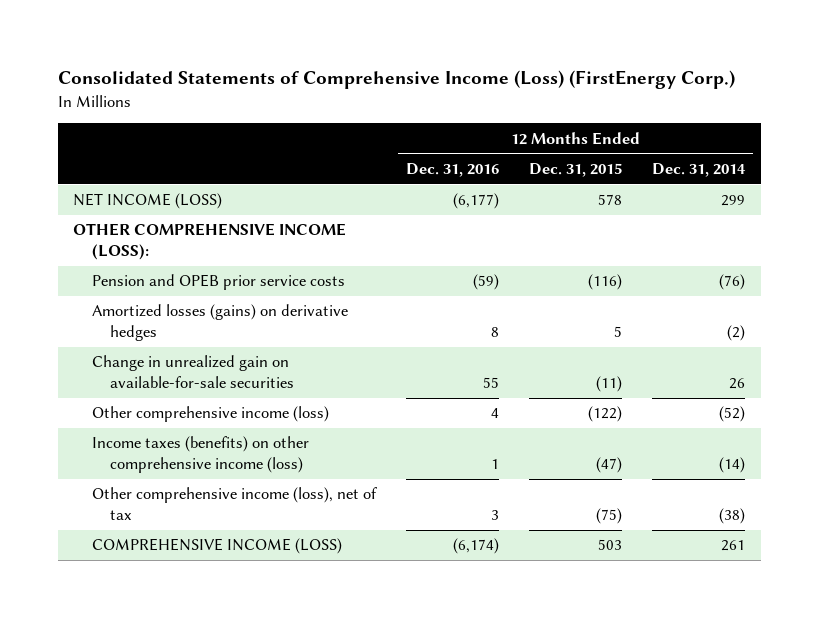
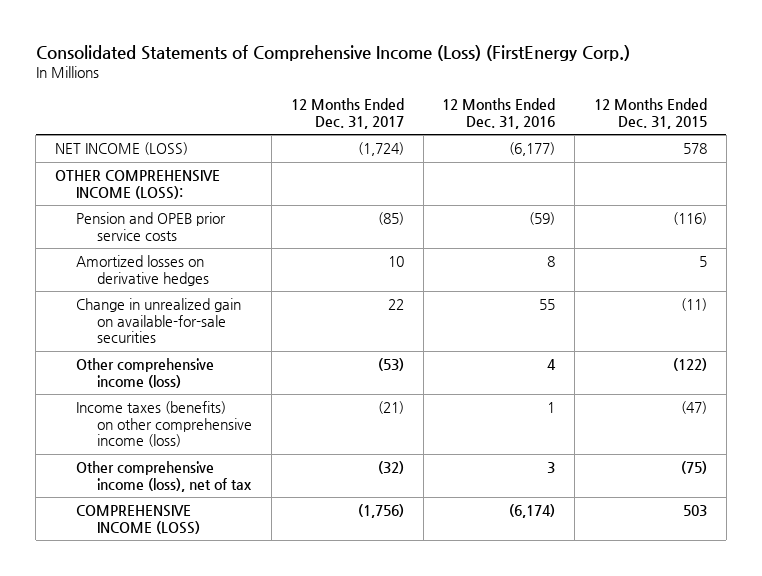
[652,162,747,177] Dec. 31, 2014 -> none
none -> [290,98,404,129] 12 Months Ended Dec. 31, 2017
[91,304,348,342] Amortized losses (gains) on derivative hedges -> [76,255,210,286] Amortized losses on derivative hedges

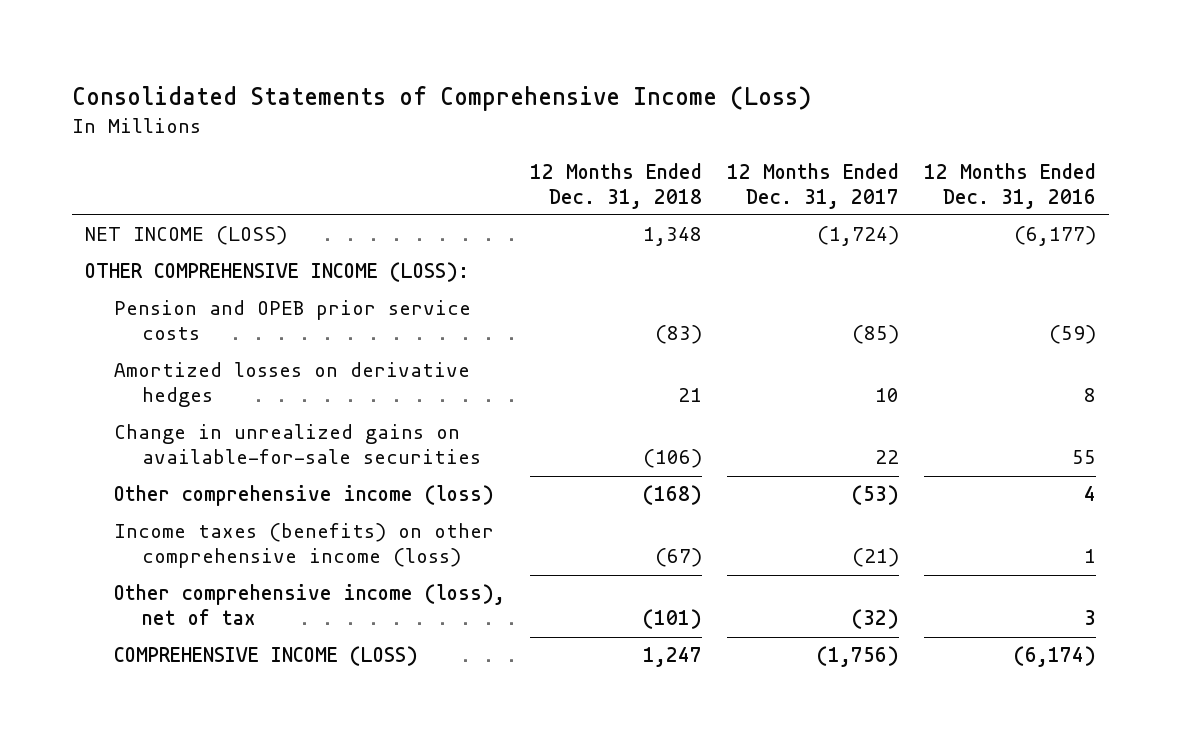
[35,44,630,61] Consolidated Statements of Comprehensive Income (Loss) (FirstEnergy Corp.) -> [72,85,812,111] Consolidated Statements of Comprehensive Income (Loss)
[594,98,708,129] 12 Months Ended Dec. 31, 2015 -> none
none -> [529,162,702,209] 12 Months Ended Dec. 31, 2018
[76,298,242,344] Change in unrealized gain on available-for-sale securities -> [113,424,482,465] Change in unrealized gains on available-for-sale securities

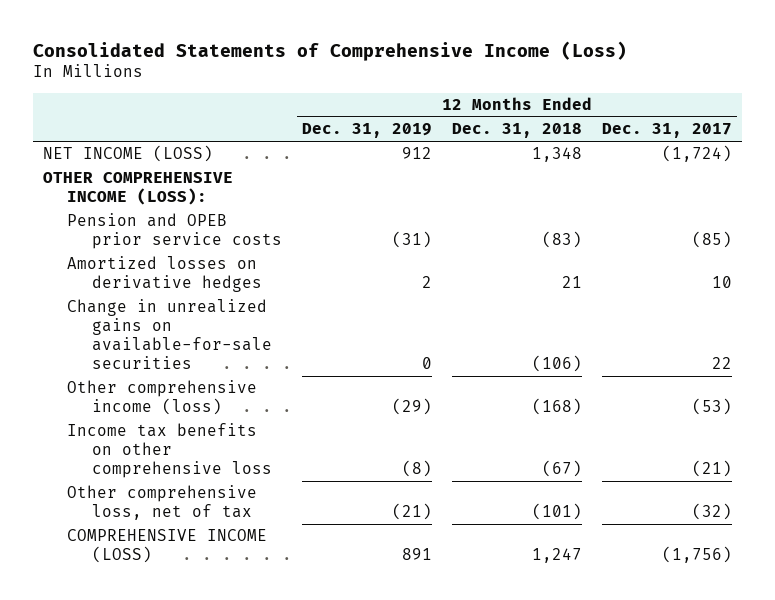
[924,162,1097,209] 12 Months Ended Dec. 31, 2016 -> none
none -> [301,123,432,139] Dec. 31, 2019
[113,523,494,569] Income taxes (benefits) on other comprehensive income (loss) -> [67,423,272,479] Income tax benefits on other comprehensive loss
[113,584,505,626] Other comprehensive income (loss), net of tax -> [67,485,258,521] Other comprehensive loss, net of tax

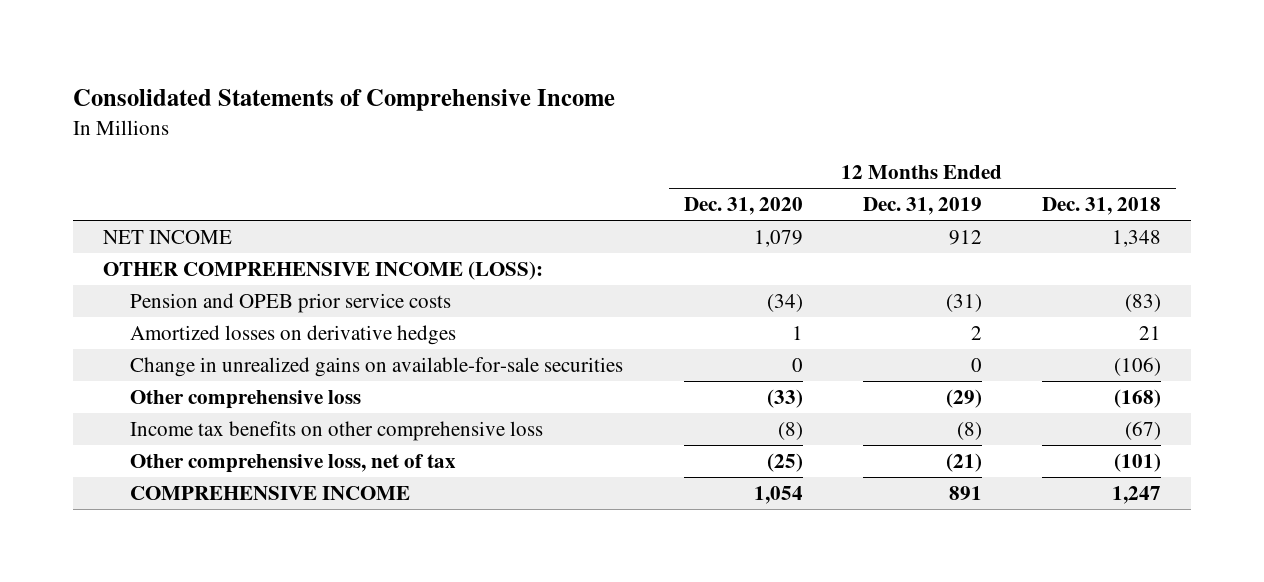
[32,40,627,61] Consolidated Statements of Comprehensive Income (Loss) -> [73,89,616,112] Consolidated Statements of Comprehensive Income
[602,123,733,139] Dec. 31, 2017 -> none
none -> [683,197,803,216] Dec. 31, 2020
[42,145,213,163] NET INCOME (LOSS) -> [103,230,233,245] NET INCOME
[67,380,258,416] Other comprehensive income (loss) -> [130,390,362,410] Other comprehensive loss
[67,529,268,564] COMPREHENSIVE INCOME (LOSS) -> [130,486,411,501] COMPREHENSIVE INCOME

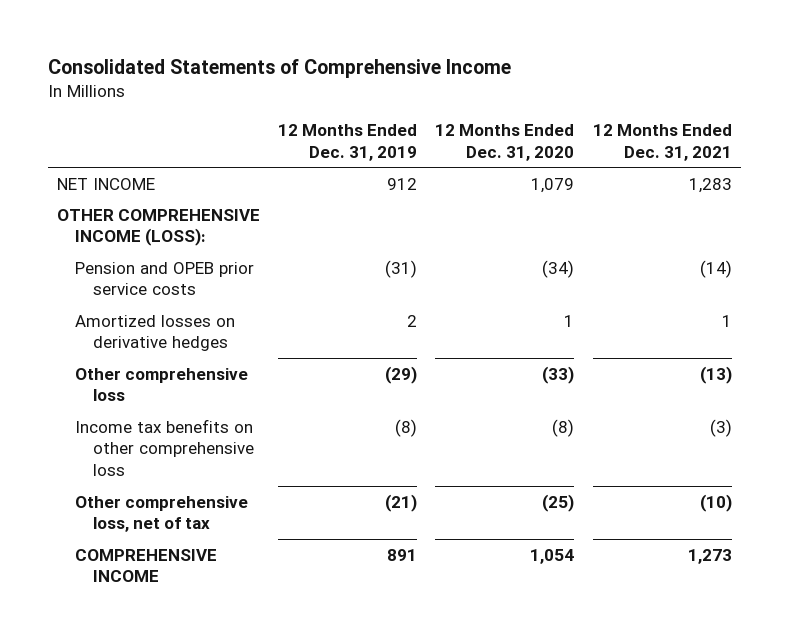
[1041,197,1161,216] Dec. 31, 2018 -> none
none -> [592,124,732,161] 12 Months Ended Dec. 31, 2021
[130,357,624,378] Change in unrealized gains on available-for-sale securities -> none

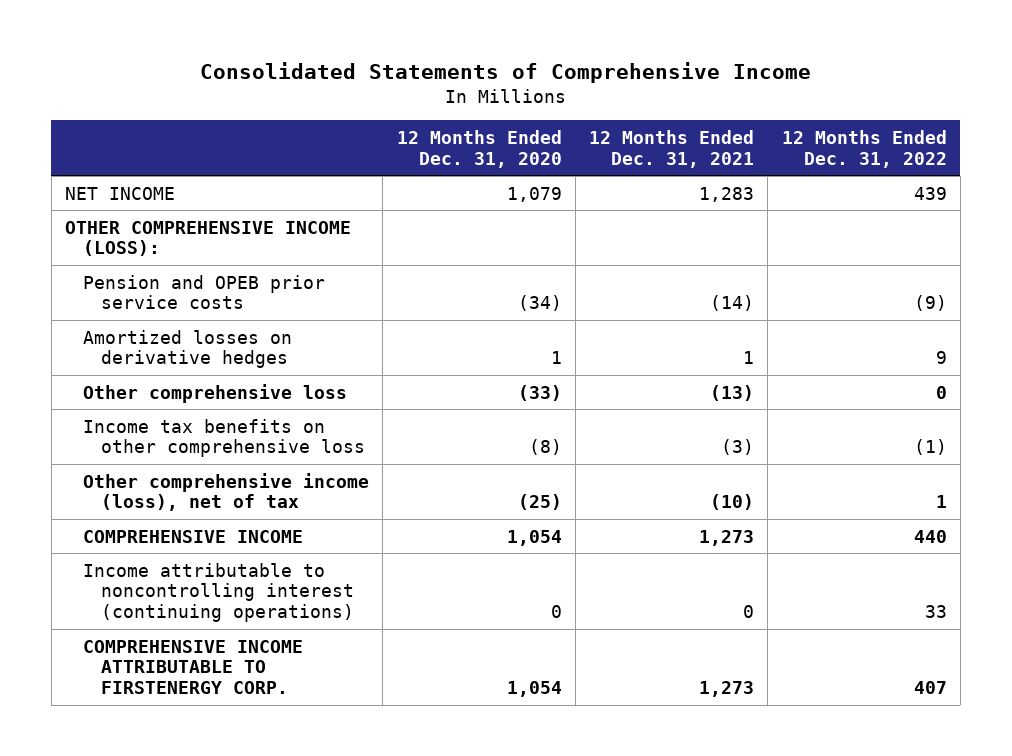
[278,124,418,161] 12 Months Ended Dec. 31, 2019 -> none
none -> [781,129,947,168] 12 Months Ended Dec. 31, 2022
[75,495,249,533] Other comprehensive loss, net of tax -> [83,472,370,512] Other comprehensive income (loss), net of tax
none -> [83,562,355,623] Income attributable to noncontrolling interest (continuing operations)
none -> [83,639,304,695] COMPREHENSIVE INCOME ATTRIBUTABLE TO FIRSTENERGY CORP.

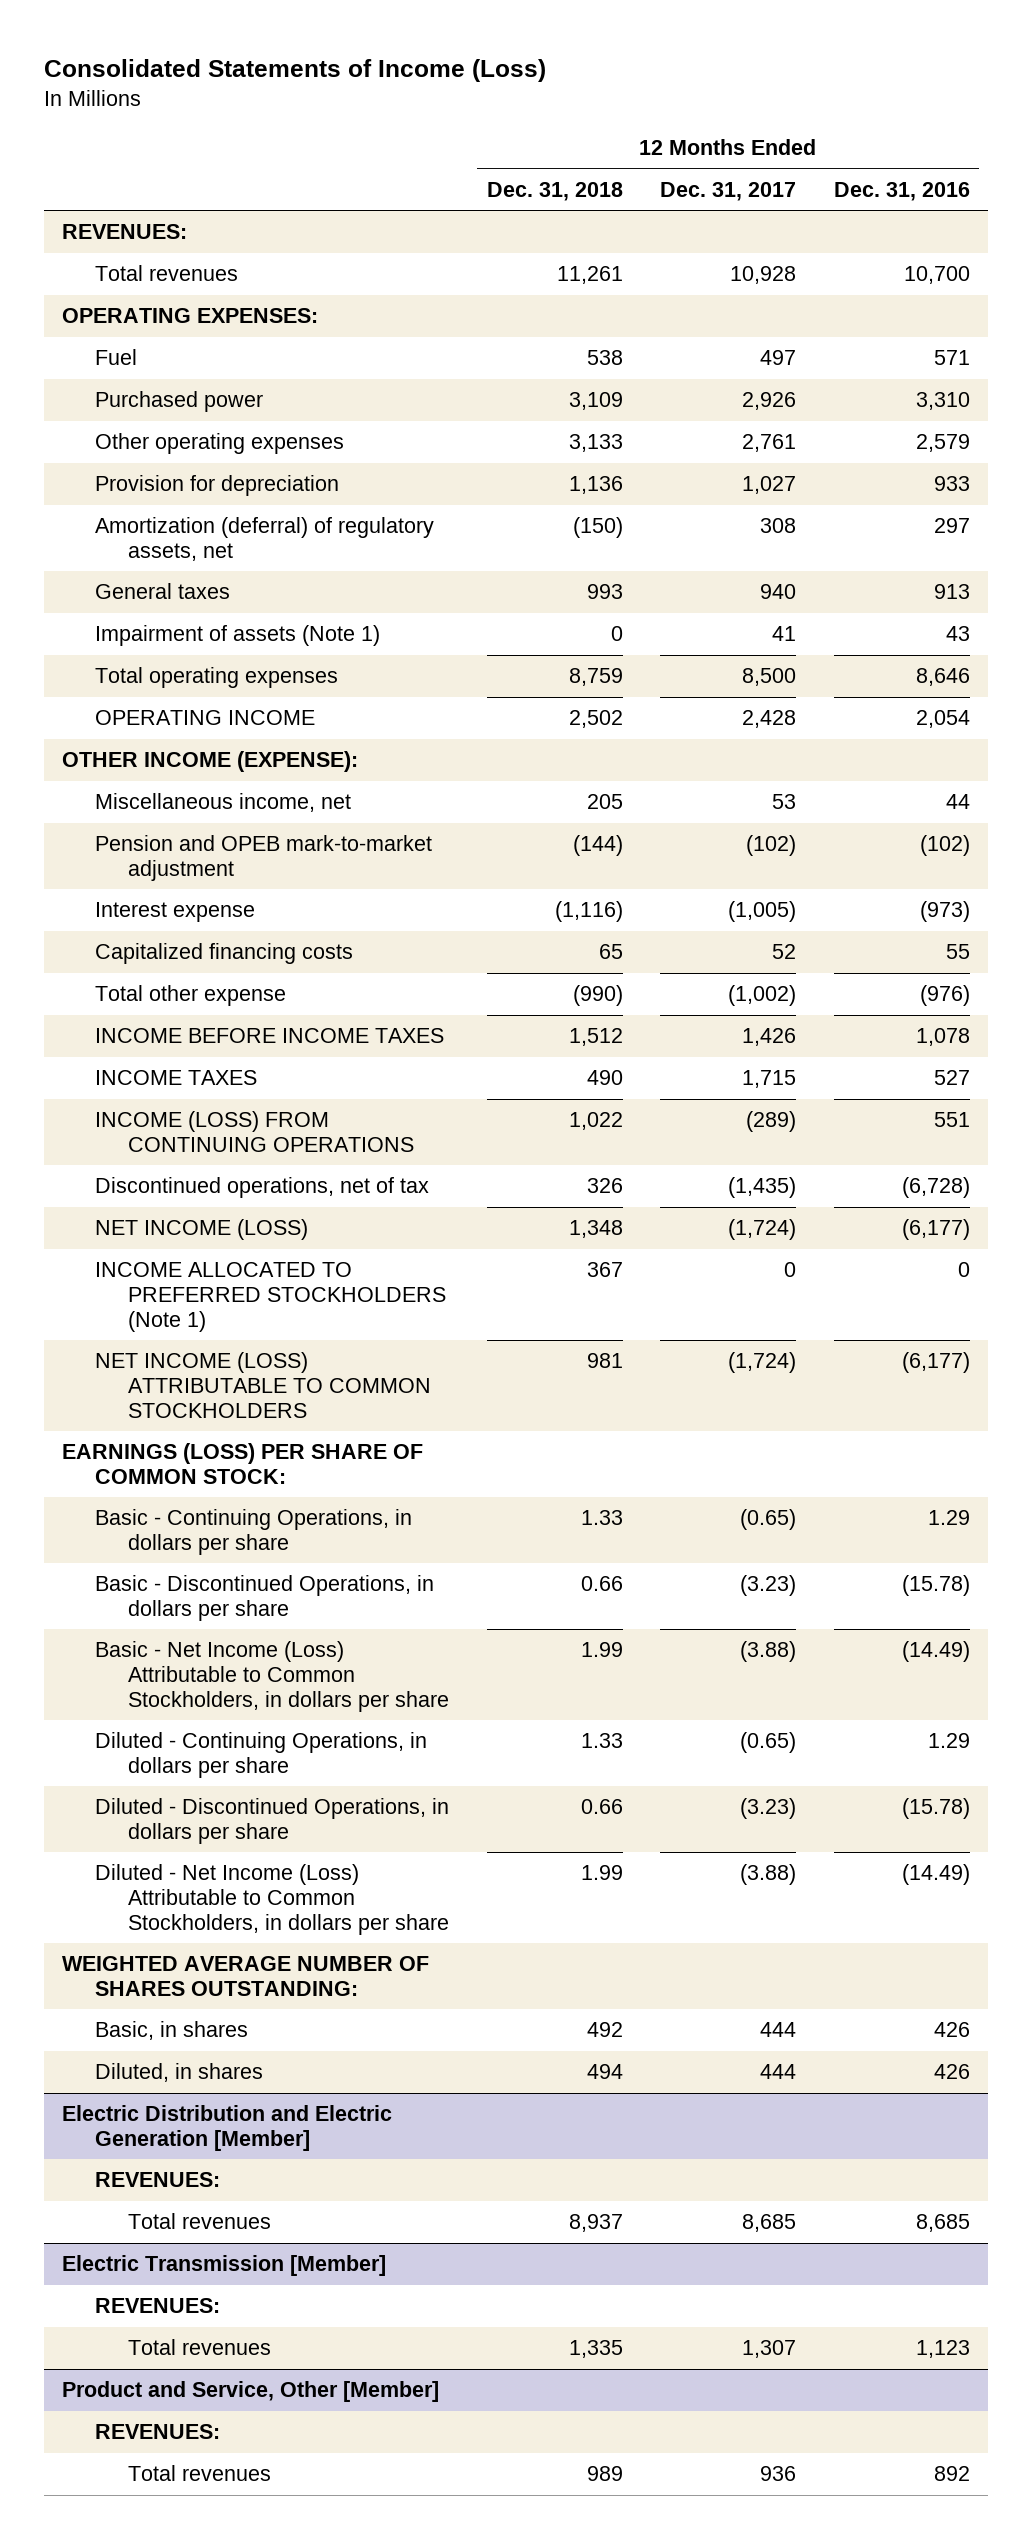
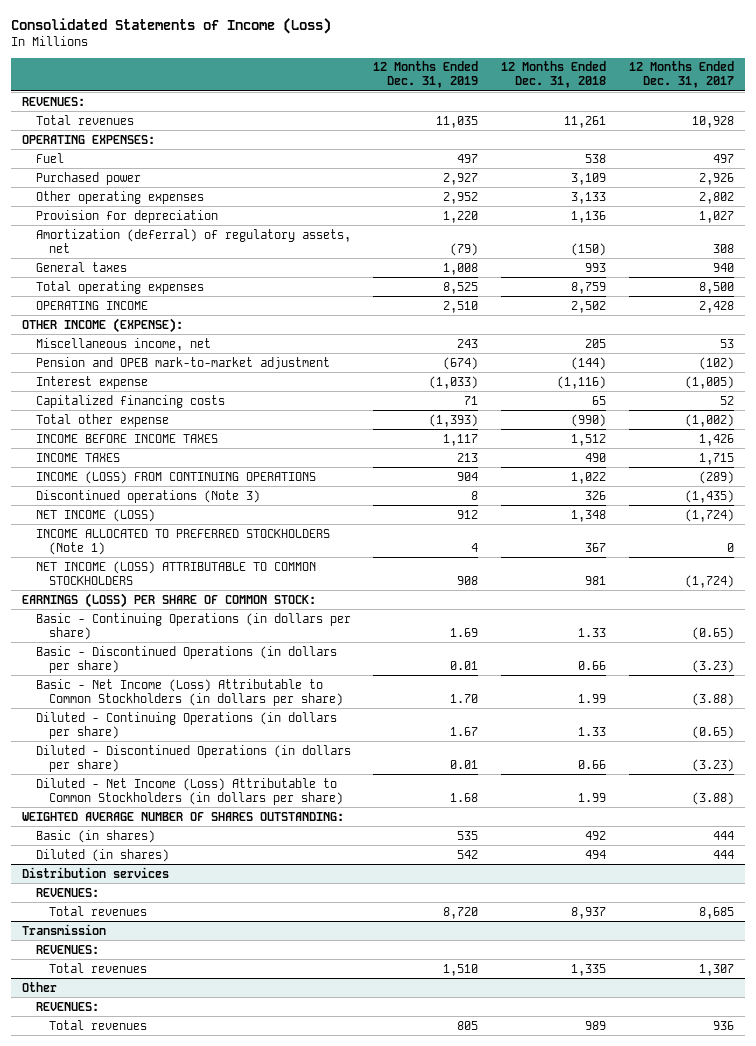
[833,181,970,201] Dec. 31, 2016 -> none
none -> [373,61,479,89] 12 Months Ended Dec. 31, 2019
[742,434,797,453] 2,761 -> [698,191,734,204] 2,802
[95,625,381,647] Impairment of assets (Note 1) -> none
[95,1177,430,1199] Discontinued operations, net of tax -> [35,489,260,503] Discontinued operations (Note 3)
[95,1509,413,1556] Basic - Continuing Operations, in dollars per share -> [35,612,351,640] Basic - Continuing Operations (in dollars per share)
[95,1575,435,1622] Basic - Discontinued Operations, in dollars per share -> [35,645,337,673] Basic - Discontinued Operations (in dollars per share)
[95,1641,449,1712] Basic - Net Income (Loss) Attributable to Common Stockholders, in dollars per share -> [35,678,343,706] Basic - Net Income (Loss) Attributable to Common Stockholders (in dollars per share)
[95,1732,428,1779] Diluted - Continuing Operations, in dollars per share -> [35,711,337,739] Diluted - Continuing Operations (in dollars per share)
[95,1798,450,1845] Diluted - Discontinued Operations, in dollars per share -> [35,744,351,772] Diluted - Discontinued Operations (in dollars per share)
[95,1864,449,1935] Diluted - Net Income (Loss) Attributable to Common Stockholders, in dollars per share -> [35,777,343,805] Diluted - Net Income (Loss) Attributable to Common Stockholders (in dollars per share)
[62,2105,393,2152] Electric Distribution and Electric Generation [Member] -> none
[95,2021,249,2041] Basic, in shares -> [35,829,155,843] Basic (in shares)
[95,2063,264,2083] Diluted, in shares -> [35,848,169,862] Diluted (in shares)
none -> [22,866,170,878] Distribution services
[62,2255,387,2277] Electric Transmission [Member] -> none
none -> [22,923,107,935] Transmission
[62,2381,440,2403] Product and Service, Other [Member] -> none
none -> [22,981,58,992] Other

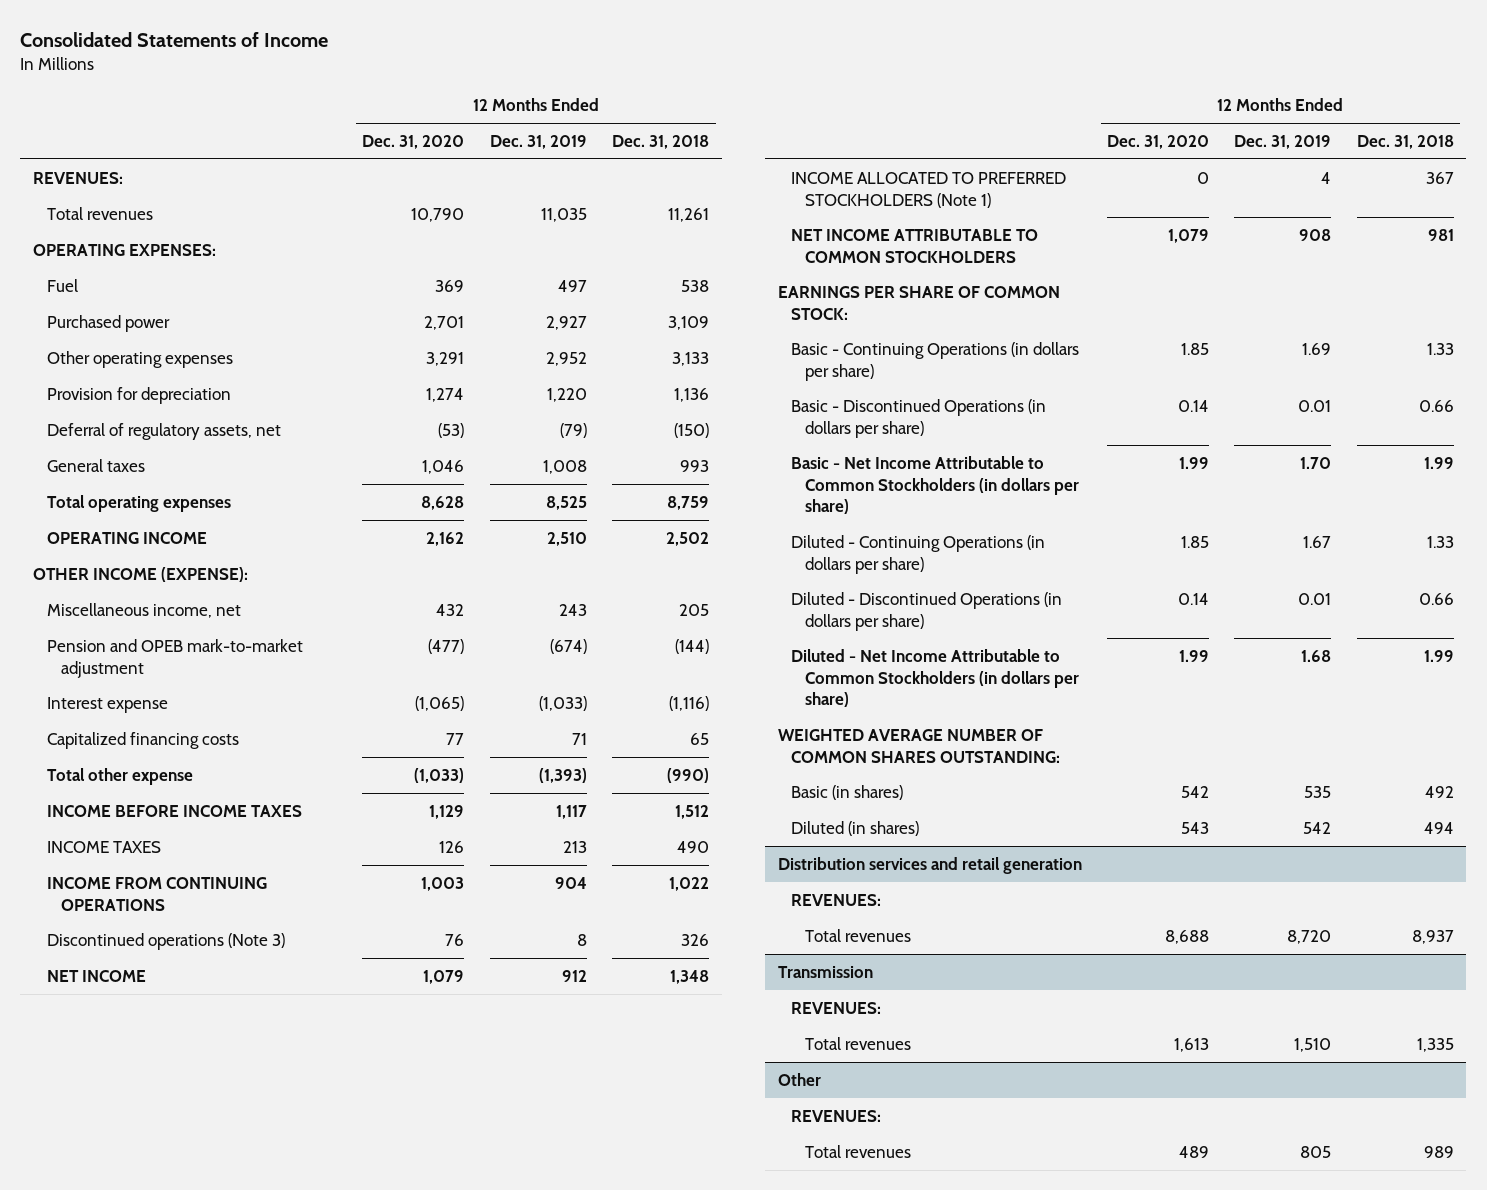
[10,17,331,34] Consolidated Statements of Income (Loss) -> [20,32,329,48] Consolidated Statements of Income
[628,61,734,89] 12 Months Ended Dec. 31, 2017 -> none
none -> [362,134,465,149] Dec. 31, 2020
[35,228,351,253] Amortization (deferral) of regulatory assets, net -> [46,422,281,440] Deferral of regulatory assets, net
[35,470,316,484] INCOME (LOSS) FROM CONTINUING OPERATIONS -> [46,876,267,911] INCOME FROM CONTINUING OPERATIONS
[35,508,155,522] NET INCOME (LOSS) -> [46,969,146,982] NET INCOME
[35,560,316,585] NET INCOME (LOSS) ATTRIBUTABLE TO COMMON STOCKHOLDERS -> [791,228,1039,263] NET INCOME ATTRIBUTABLE TO COMMON STOCKHOLDERS
[22,592,317,608] EARNINGS (LOSS) PER SHARE OF COMMON STOCK: -> [777,285,1060,320] EARNINGS PER SHARE OF COMMON STOCK:
[35,678,343,706] Basic - Net Income (Loss) Attributable to Common Stockholders (in dollars per share) -> [791,455,1080,515] Basic - Net Income Attributable to Common Stockholders (in dollars per share)
[35,777,343,805] Diluted - Net Income (Loss) Attributable to Common Stockholders (in dollars per share) -> [791,648,1080,708] Diluted - Net Income Attributable to Common Stockholders (in dollars per share)
[22,811,345,821] WEIGHTED AVERAGE NUMBER OF SHARES OUTSTANDING: -> [777,728,1061,763] WEIGHTED AVERAGE NUMBER OF COMMON SHARES OUTSTANDING:
[22,866,170,878] Distribution services -> [777,856,1082,874] Distribution services and retail generation

